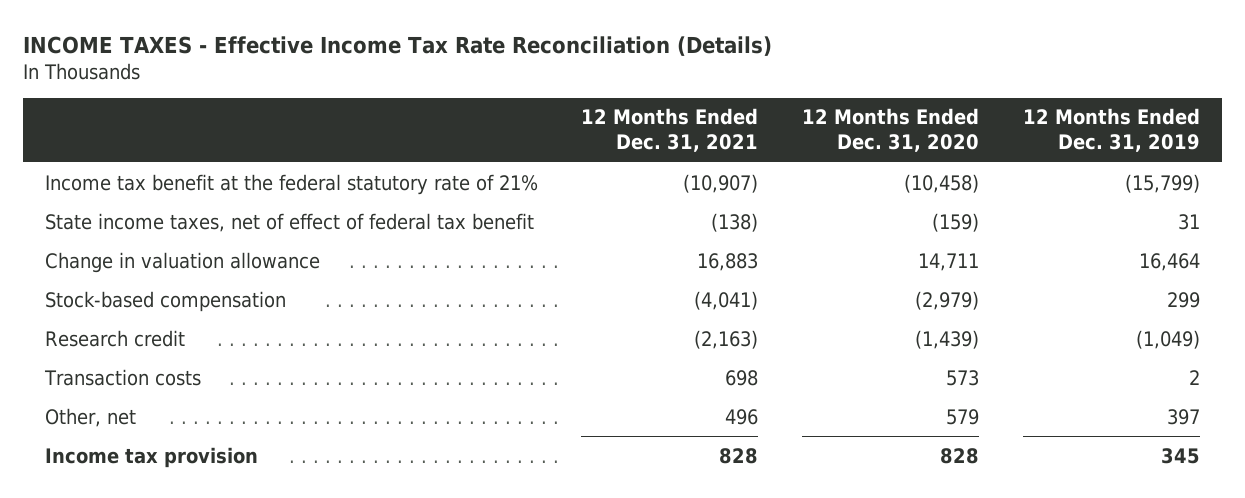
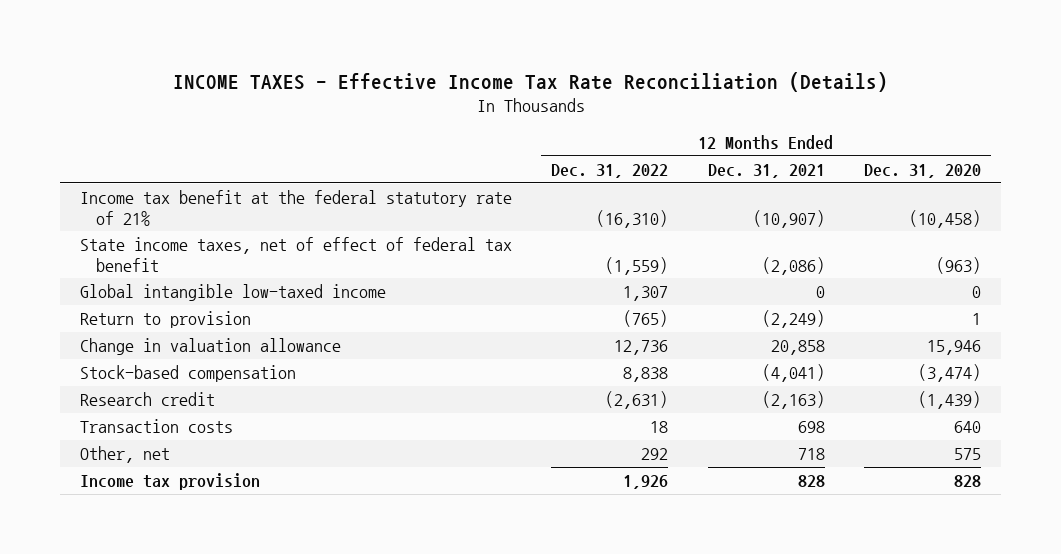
[1023,108,1201,153] 12 Months Ended Dec. 31, 2019 -> none
none -> [551,164,669,179] Dec. 31, 2022
[711,212,759,232] (138) -> [761,256,825,275] (2,086)
[932,212,980,232] (159) -> [936,256,982,274] (963)
none -> [79,284,386,302] Global intangible low-taxed income
none -> [79,311,251,329] Return to provision
[697,252,759,271] 16,883 -> [770,340,825,356] 20,858
[918,252,980,271] 14,711 -> [927,340,982,356] 15,946
[915,290,980,310] (2,979) -> [918,364,982,383] (3,474)
[946,369,980,386] 573 -> [954,421,982,434] 640
[725,408,759,425] 496 -> [797,448,825,461] 718
[946,408,980,425] 579 -> [954,448,982,461] 575

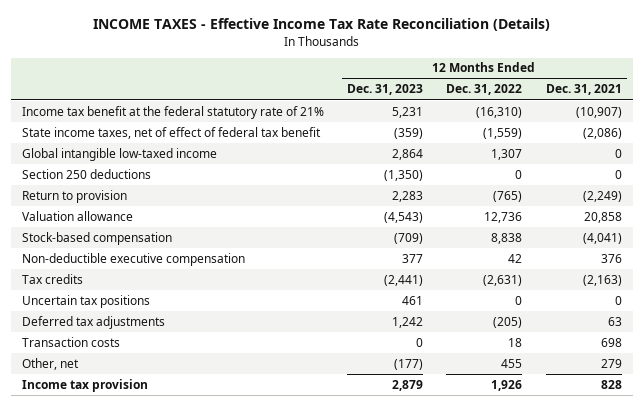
[864,164,982,179] Dec. 31, 2020 -> none
none -> [347,84,424,96] Dec. 31, 2023
none -> [22,168,152,179] Section 250 deductions
[79,338,341,356] Change in valuation allowance -> [22,210,134,221] Valuation allowance
none -> [22,252,246,266] Non-deductible executive compensation
[79,392,215,407] Research credit -> [22,273,84,284] Tax credits
none -> [22,294,151,308] Uncertain tax positions
none -> [22,315,166,329] Deferred tax adjustments
[641,448,669,461] 292 -> [501,358,523,368] 455
[797,448,825,461] 718 -> [600,358,622,368] 279

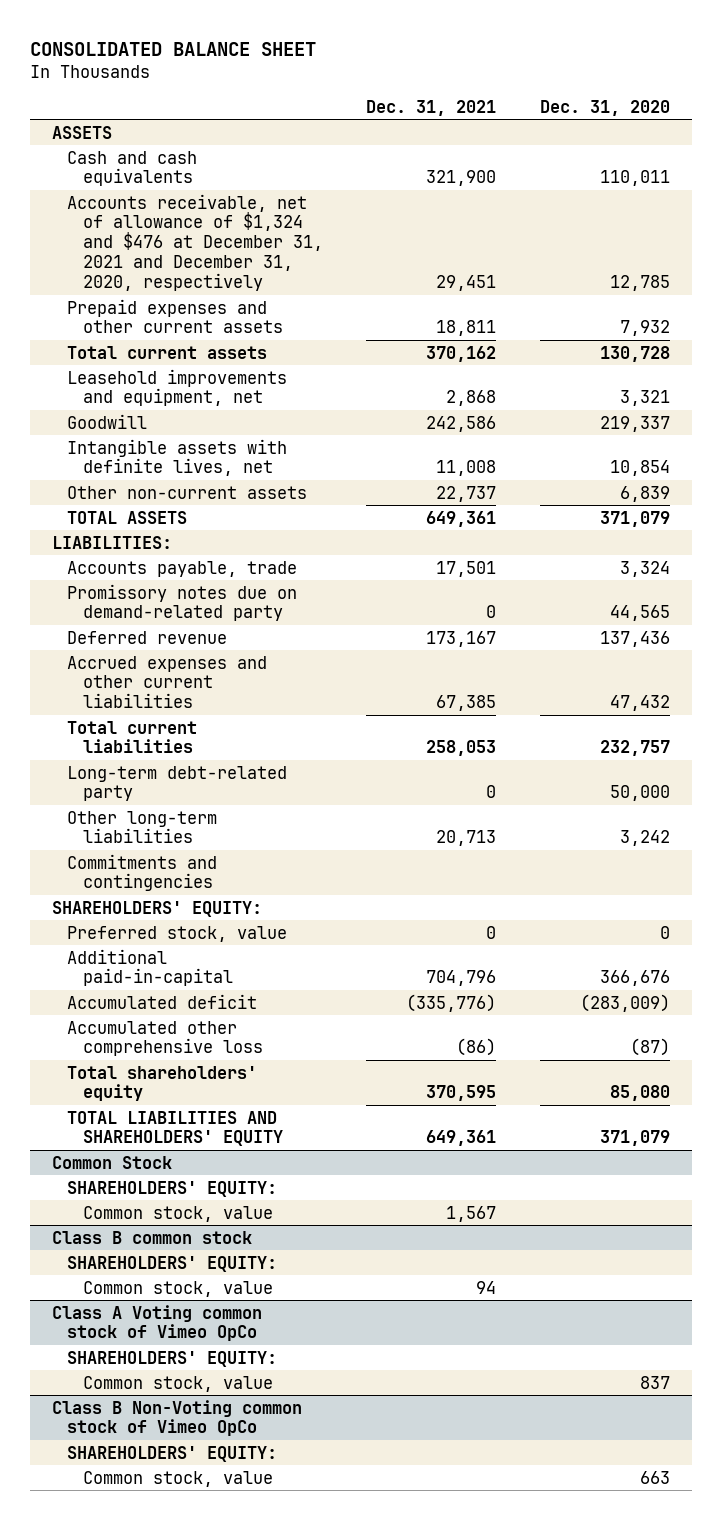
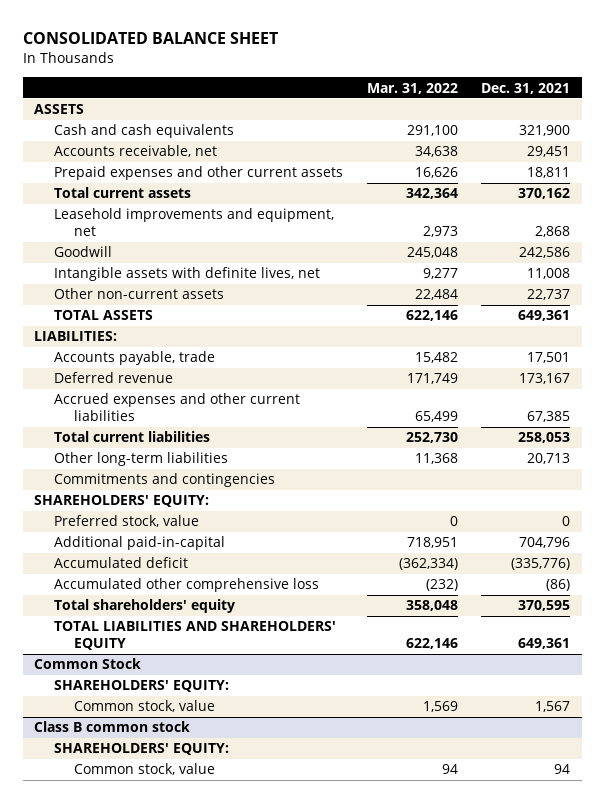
[540,99,671,116] Dec. 31, 2020 -> none
none -> [366,82,458,94] Mar. 31, 2022
[67,193,323,292] Accounts receivable, net of allowance of $1,324 and $476 at December 31, 2021 and December 31, 2020, respectively -> [54,145,218,158] Accounts receivable, net
[67,583,298,622] Promissory notes due on demand-related party -> none
[67,765,288,802] Long-term debt-related party -> none
[52,1304,263,1342] Class A Voting common stock of Vimeo OpCo -> none
[67,1350,278,1367] SHAREHOLDERS' EQUITY: -> none
[82,1375,273,1392] Common stock, value -> none
[52,1399,303,1437] Class B Non-Voting common stock of Vimeo OpCo -> none
[67,1445,278,1462] SHAREHOLDERS' EQUITY: -> none
[82,1470,273,1487] Common stock, value -> none

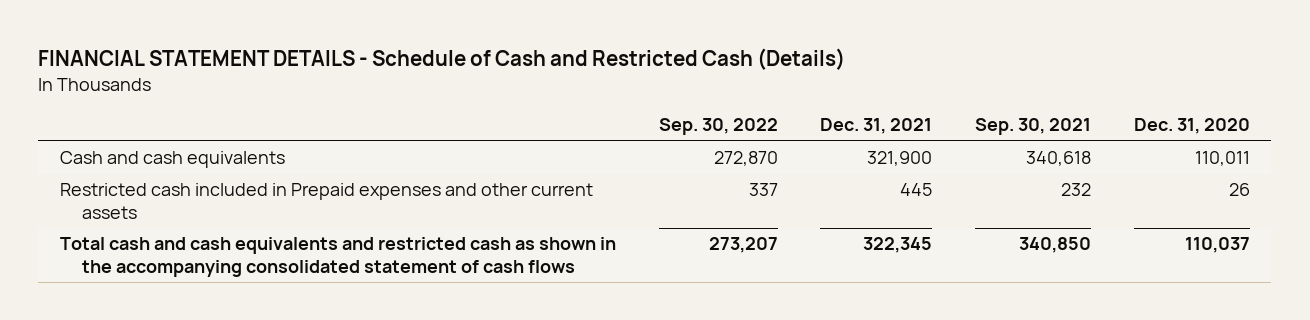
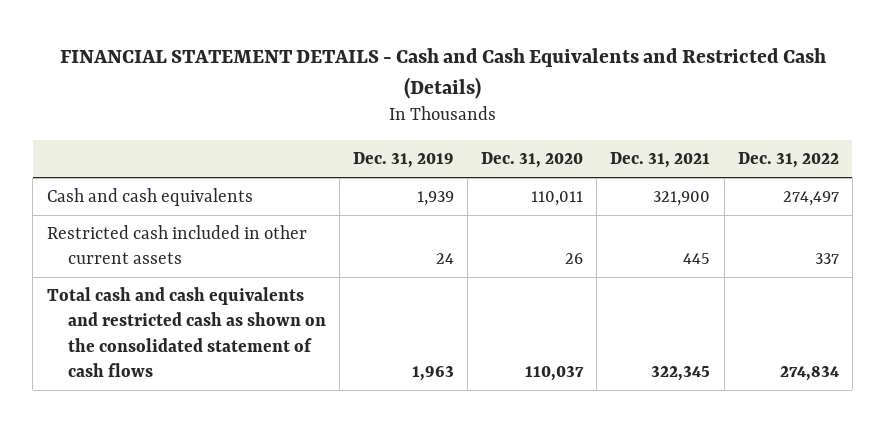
[38,48,846,71] FINANCIAL STATEMENT DETAILS - Schedule of Cash and Restricted Cash (Details) -> [59,48,826,99] FINANCIAL STATEMENT DETAILS - Cash and Cash Equivalents and Restricted Cash (Details)
[658,118,778,136] Sep. 30, 2022 -> none
[975,118,1092,136] Sep. 30, 2021 -> none
none -> [353,152,455,169] Dec. 31, 2019
none -> [737,152,839,169] Dec. 31, 2022
[59,183,593,219] Restricted cash included in Prepaid expenses and other current assets -> [46,225,307,265] Restricted cash included in other current assets
[59,237,616,277] Total cash and cash equivalents and restricted cash as shown in the accompanying consolidated statement of cash flows -> [46,287,326,377] Total cash and cash equivalents and restricted cash as shown on the consolidated statement of cash flows

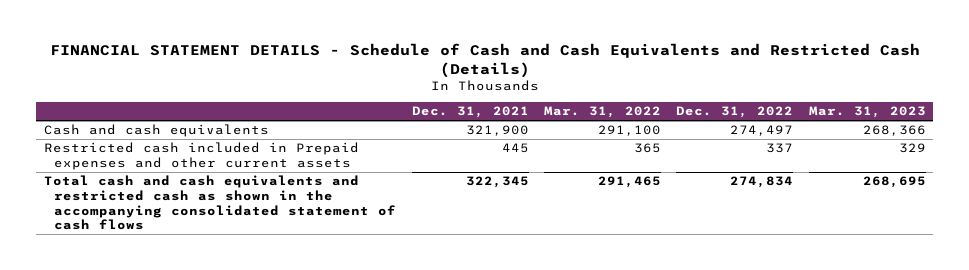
[59,48,826,99] FINANCIAL STATEMENT DETAILS - Cash and Cash Equivalents and Restricted Cash (Details) -> [49,42,920,78] FINANCIAL STATEMENT DETAILS - Schedule of Cash and Cash Equivalents and Restricted Cash (Details)
[353,152,455,169] Dec. 31, 2019 -> none
[481,152,584,169] Dec. 31, 2020 -> none
none -> [543,106,661,119] Mar. 31, 2022
none -> [808,106,926,119] Mar. 31, 2023
[46,225,307,265] Restricted cash included in other current assets -> [43,142,359,170] Restricted cash included in Prepaid expenses and other current assets
[46,287,326,377] Total cash and cash equivalents and restricted cash as shown on the consolidated statement of cash flows -> [43,175,397,231] Total cash and cash equivalents and restricted cash as shown in the accompanying consolidated statement of cash flows

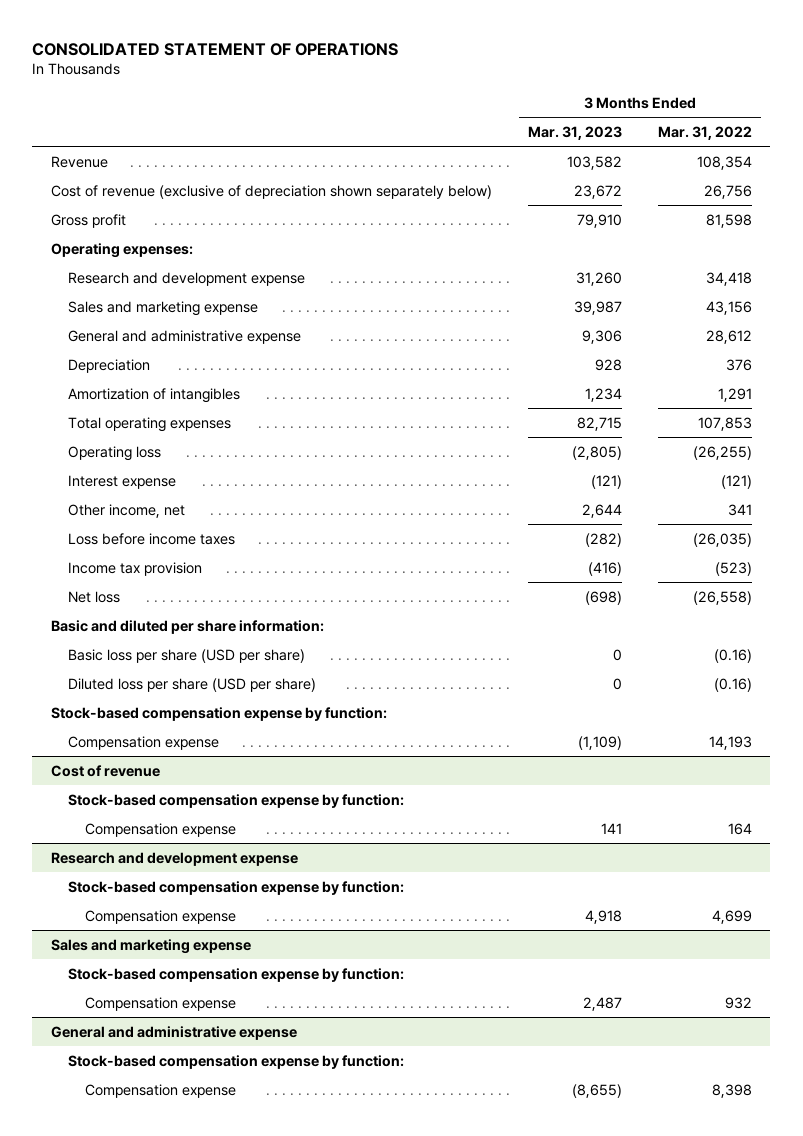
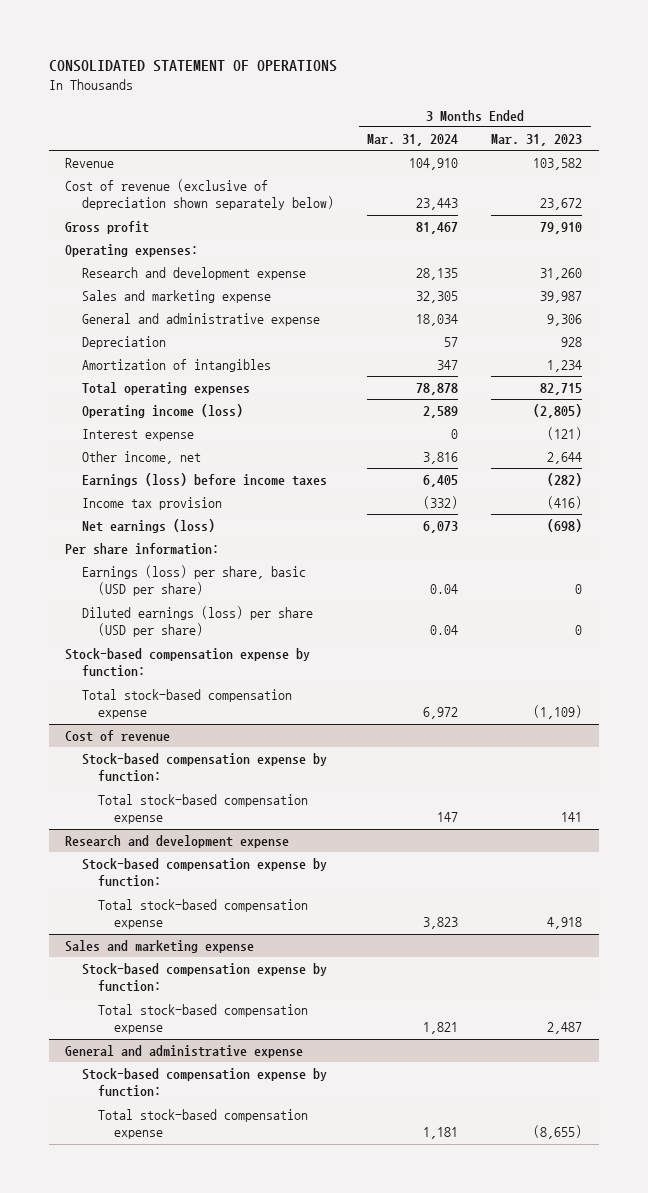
[658,125,753,140] Mar. 31, 2022 -> none
none -> [366,133,458,146] Mar. 31, 2024
[67,445,161,461] Operating loss -> [81,404,243,419] Operating income (loss)
[67,532,235,545] Loss before income taxes -> [81,473,327,488] Earnings (loss) before income taxes
[67,590,120,603] Net loss -> [81,519,215,534] Net earnings (loss)
[50,619,324,634] Basic and diluted per share information: -> [65,543,220,556] Per share information:
[67,648,305,663] Basic loss per share (USD per share) -> [81,565,306,597] Earnings (loss) per share, basic (USD per share)
[67,677,316,692] Diluted loss per share (USD per share) -> [81,606,313,638] Diluted earnings (loss) per share (USD per share)
[67,735,219,750] Compensation expense -> [81,689,292,720] Total stock-based compensation expense
[84,822,236,837] Compensation expense -> [97,794,308,825] Total stock-based compensation expense
[84,909,236,924] Compensation expense -> [97,899,308,930] Total stock-based compensation expense
[84,996,236,1011] Compensation expense -> [97,1004,308,1035] Total stock-based compensation expense
[84,1083,236,1098] Compensation expense -> [97,1109,308,1140] Total stock-based compensation expense

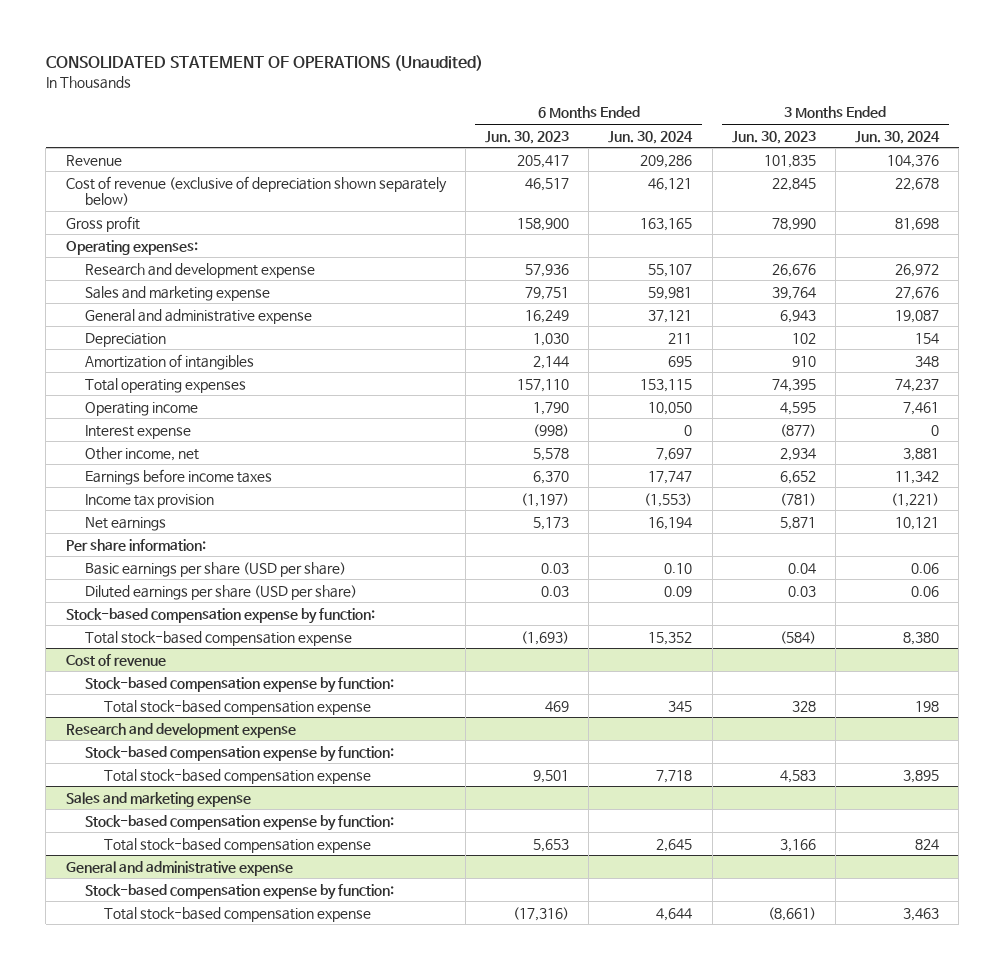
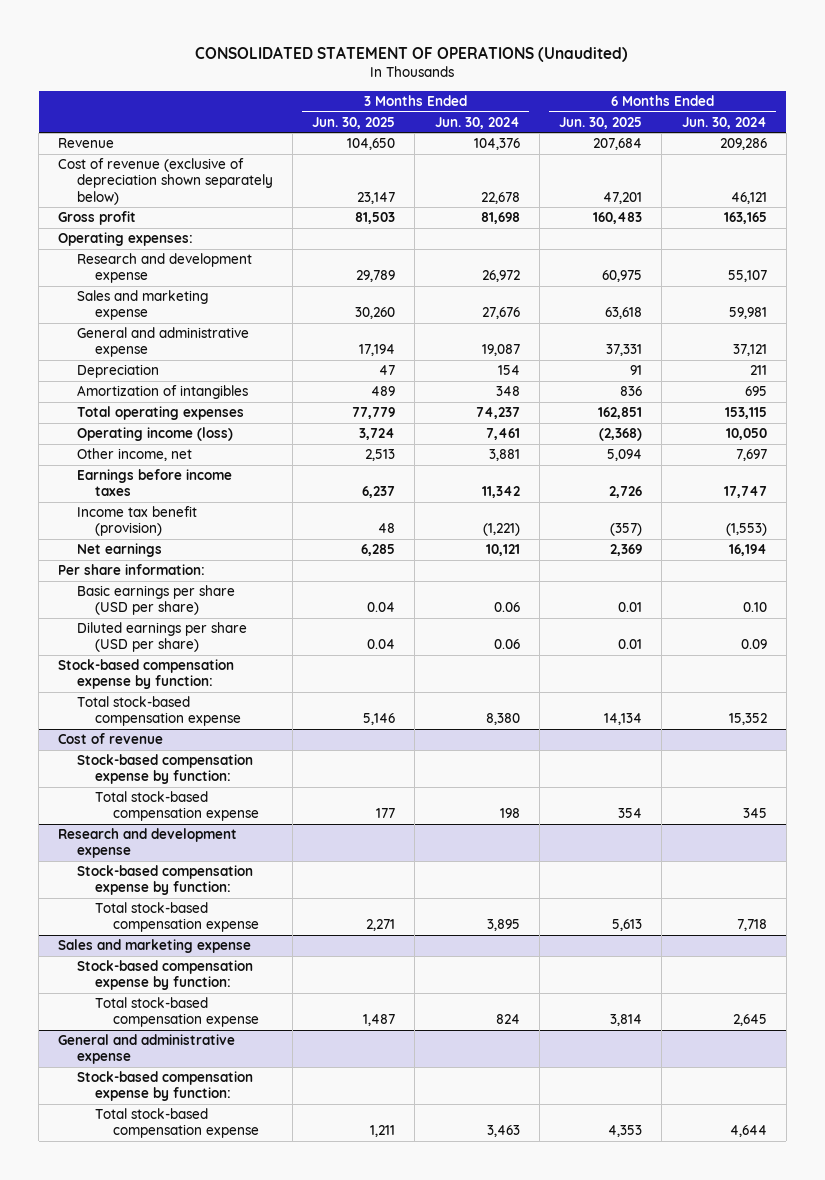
[485,130,570,144] Jun. 30, 2023 -> none
[731,130,816,144] Jun. 30, 2023 -> none
none -> [312,116,396,129] Jun. 30, 2025
none -> [559,116,643,129] Jun. 30, 2025
[84,424,191,439] Interest expense -> none
[84,401,198,416] Operating income -> [76,427,233,442] Operating income (loss)
[84,493,214,508] Income tax provision -> [76,506,197,537] Income tax benefit (provision)

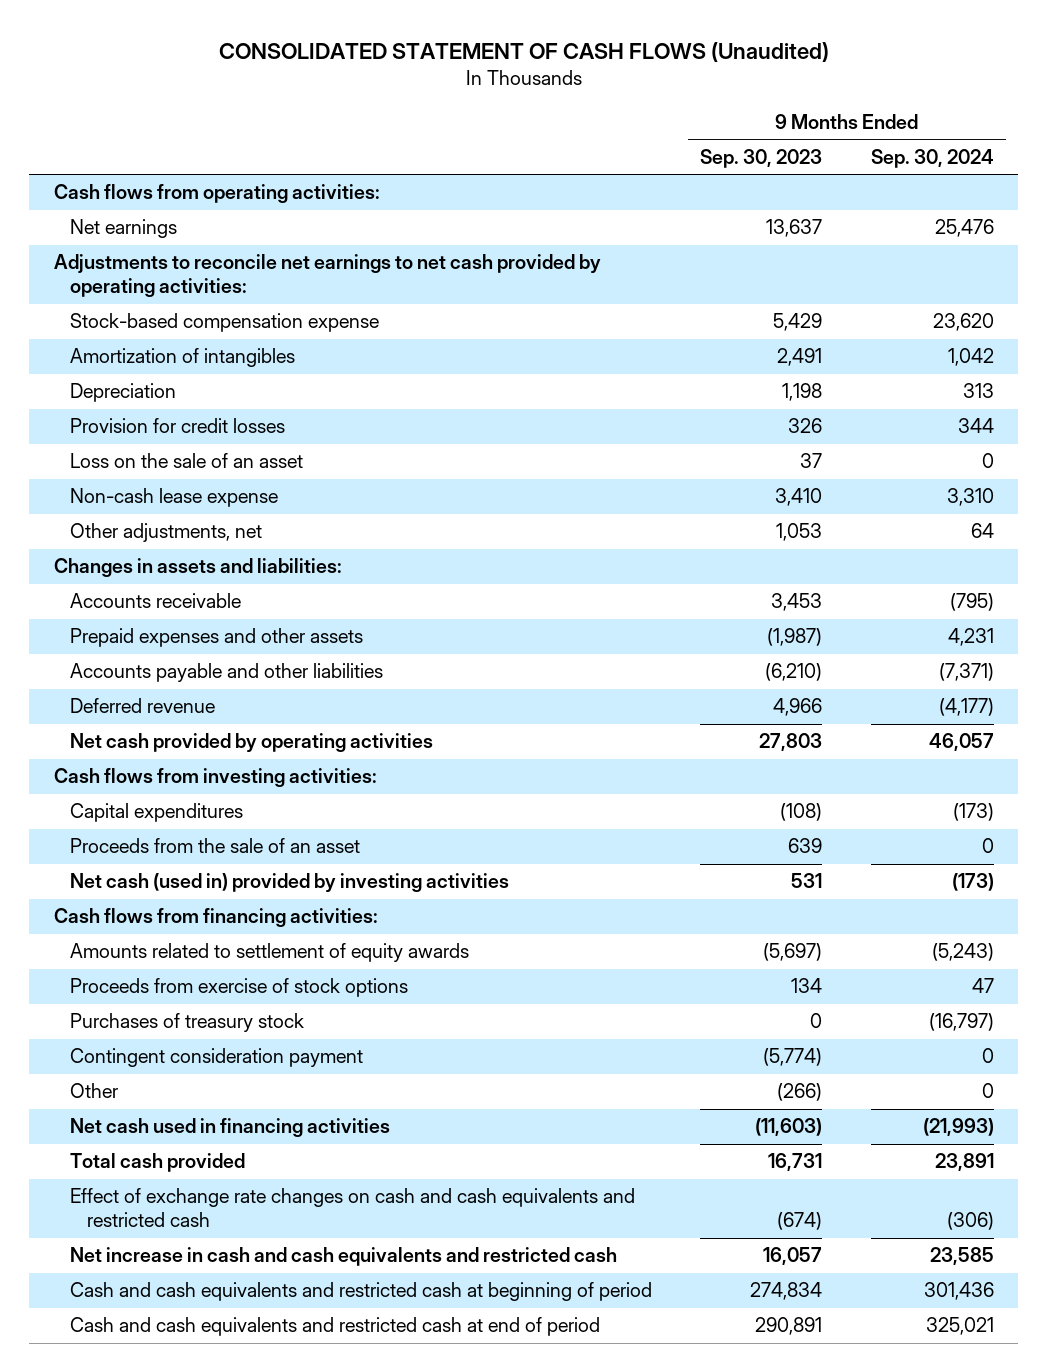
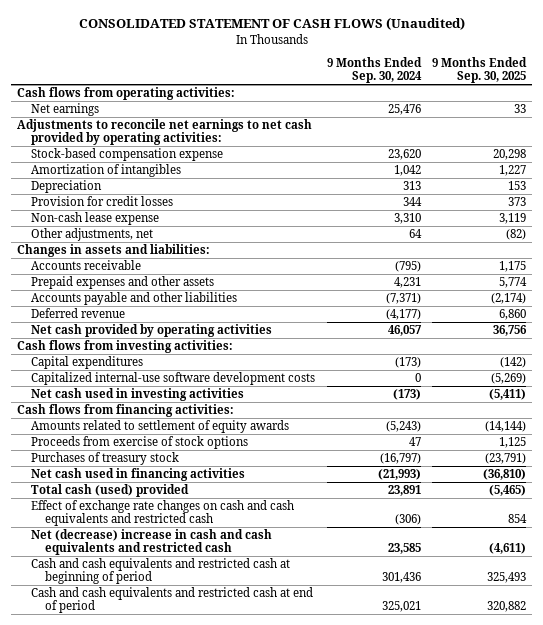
[700,148,823,168] Sep. 30, 2023 -> none
none -> [432,57,528,84] 9 Months Ended Sep. 30, 2025
[70,453,304,469] Loss on the sale of an asset -> none
[70,838,361,854] Proceeds from the sale of an asset -> none
none -> [30,372,315,386] Capitalized internal-use software development costs
[70,873,510,893] Net cash (used in) provided by investing activities -> [30,388,244,402] Net cash used in investing activities
[70,1048,364,1068] Contingent consideration payment -> none
[70,1083,119,1099] Other -> none
[70,1153,246,1173] Total cash provided -> [30,484,189,498] Total cash (used) provided
[70,1247,618,1267] Net increase in cash and cash equivalents and restricted cash -> [30,529,272,556] Net (decrease) increase in cash and cash equivalents and restricted cash

